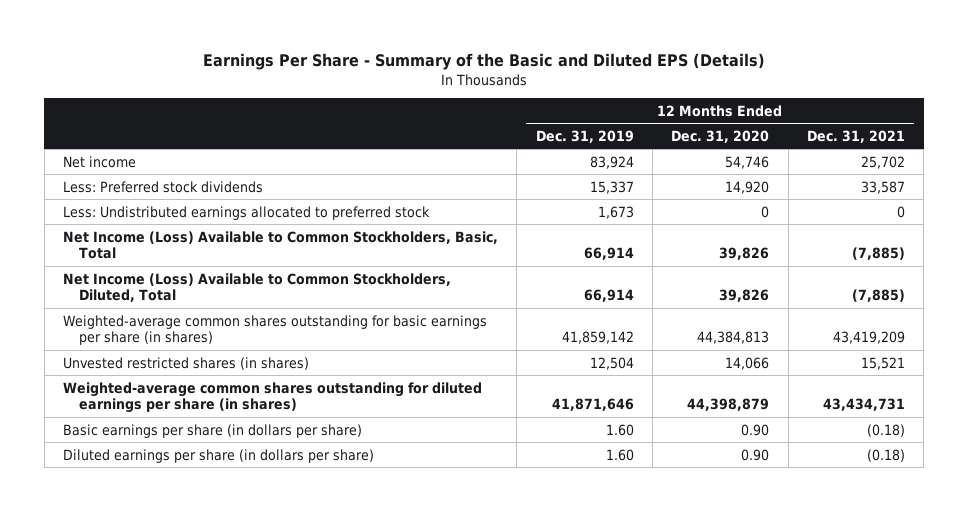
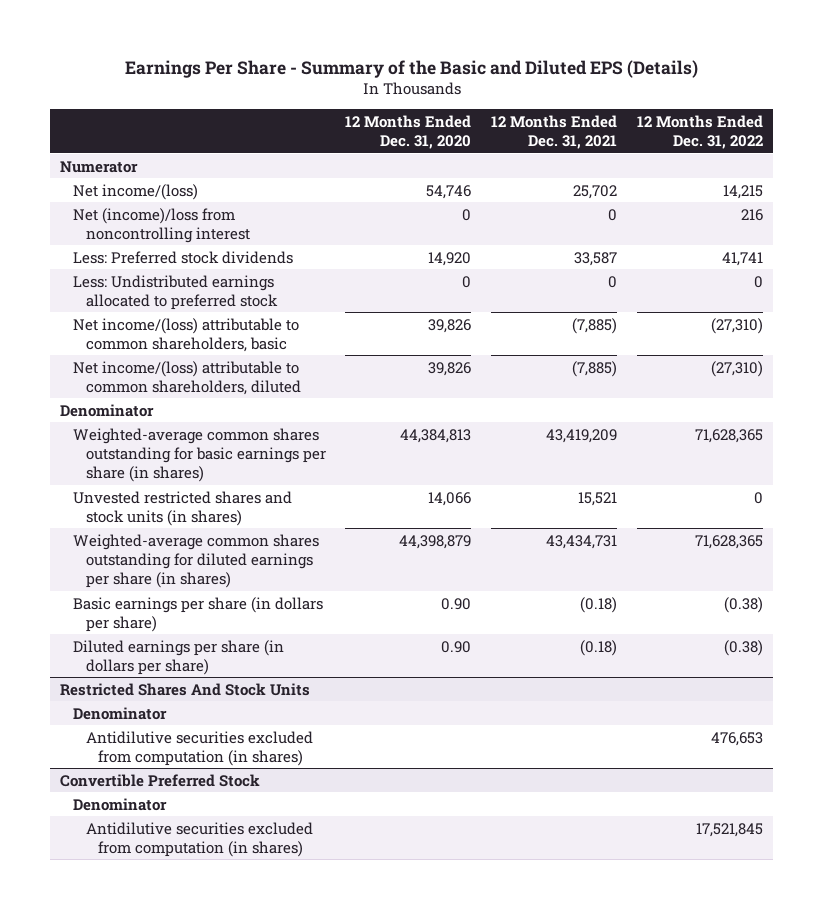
[535,129,634,143] Dec. 31, 2019 -> none
none -> [637,114,764,149] 12 Months Ended Dec. 31, 2022
none -> [60,160,139,173] Numerator
[63,155,137,168] Net income -> [72,183,198,200] Net income/(loss)
none -> [72,207,250,243] Net (income)/loss from noncontrolling interest
[63,230,499,260] Net Income (Loss) Available to Common Stockholders, Basic, Total -> [72,317,299,352] Net income/(loss) attributable to common shareholders, basic
[63,272,452,303] Net Income (Loss) Available to Common Stockholders, Diluted, Total -> [72,360,301,395] Net income/(loss) attributable to common shareholders, diluted
none -> [60,403,155,417] Denominator
[63,356,310,370] Unvested restricted shares (in shares) -> [72,490,292,526] Unvested restricted shares and stock units (in shares)
none -> [60,682,311,696] Restricted Shares And Stock Units
none -> [72,706,167,720] Denominator
none -> [85,730,313,766] Antidilutive securities excluded from computation (in shares)
none -> [60,773,261,787] Convertible Preferred Stock
none -> [72,797,167,811] Denominator
none -> [85,821,313,857] Antidilutive securities excluded from computation (in shares)

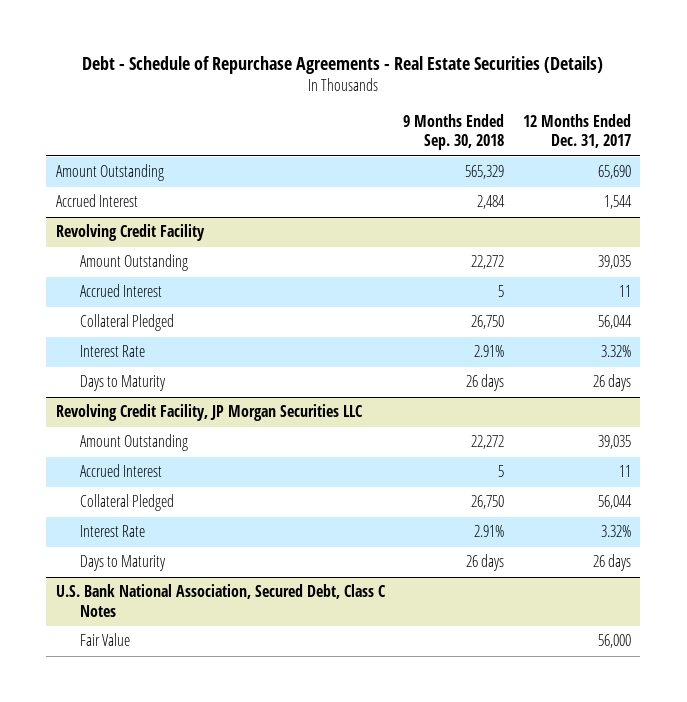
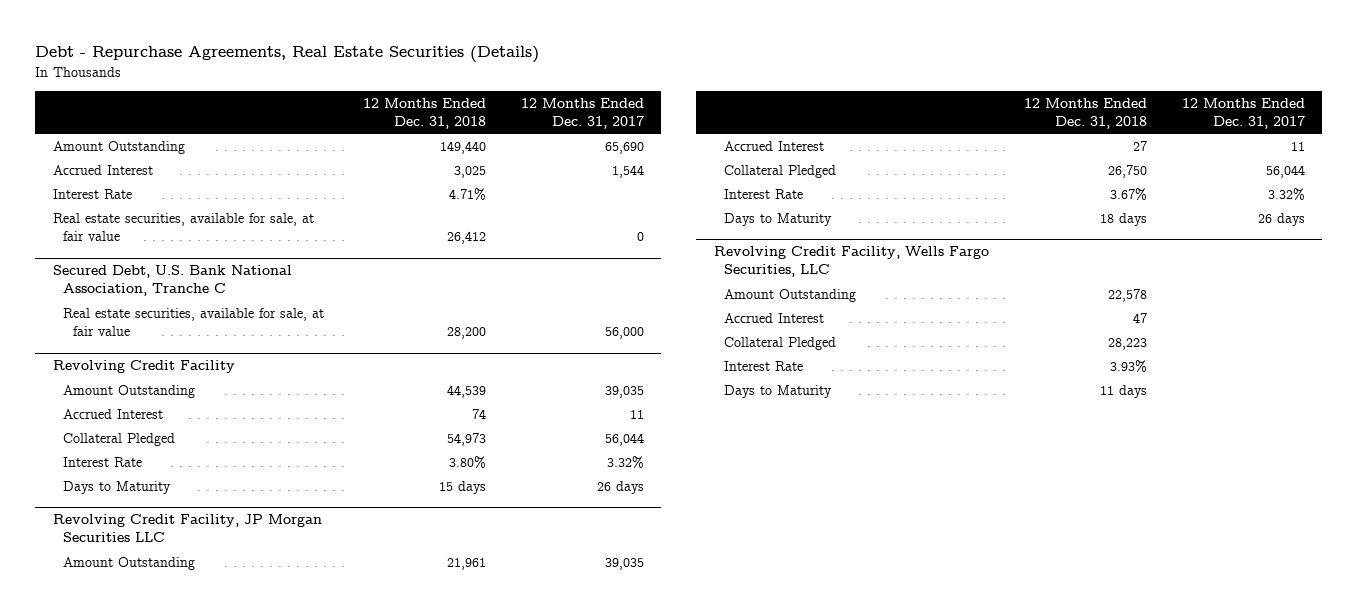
[82,56,604,75] Debt - Schedule of Repurchase Agreements - Real Estate Securities (Details) -> [35,46,540,64] Debt - Repurchase Agreements, Real Estate Securities (Details)
[403,113,505,151] 9 Months Ended Sep. 30, 2018 -> none
none -> [362,97,486,129] 12 Months Ended Dec. 31, 2018
none -> [52,189,132,200] Interest Rate
none -> [52,213,314,242] Real estate securities, available for sale, at fair value
none -> [52,265,292,297] Secured Debt, U.S. Bank National Association, Tranche C
none -> [63,308,325,337] Real estate securities, available for sale, at fair value
[55,584,386,617] U.S. Bank National Association, Secured Debt, Class C Notes -> none
[79,633,130,647] Fair Value -> none
none -> [713,246,989,278] Revolving Credit Facility, Wells Fargo Securities, LLC
none -> [724,289,857,303] Amount Outstanding
none -> [724,313,825,324] Accrued Interest
none -> [724,337,837,351] Collateral Pledged
none -> [724,361,804,372] Interest Rate
none -> [724,385,833,399] Days to Maturity

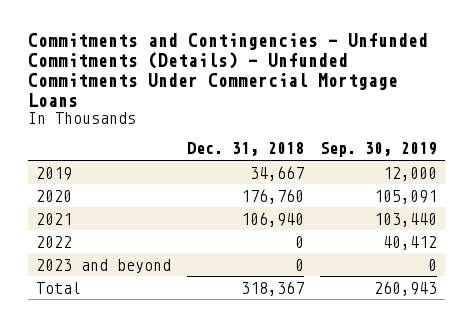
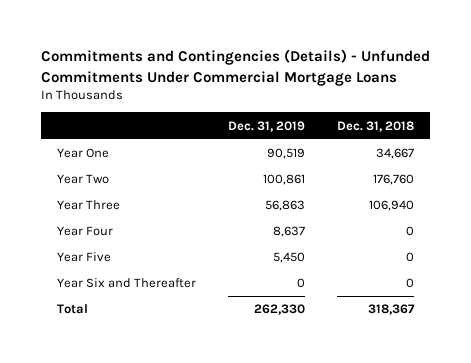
[27,33,428,107] Commitments and Contingencies - Unfunded Commitments (Details) - Unfunded Commitments Under Commercial Mortgage Loans -> [40,49,430,86] Commitments and Contingencies (Details) - Unfunded Commitments Under Commercial Mortgage Loans
[320,142,438,158] Sep. 30, 2019 -> none
none -> [227,120,305,132] Dec. 31, 2019
[35,166,72,180] 2019 -> [56,148,109,159] Year One
[35,189,72,202] 2020 -> [56,174,109,185] Year Two
[35,212,72,225] 2021 -> [56,200,120,211] Year Three
[35,235,72,248] 2022 -> [56,226,113,237] Year Four
[35,258,171,273] 2023 and beyond -> [56,252,111,263] Year Five
none -> [56,278,196,289] Year Six and Thereafter

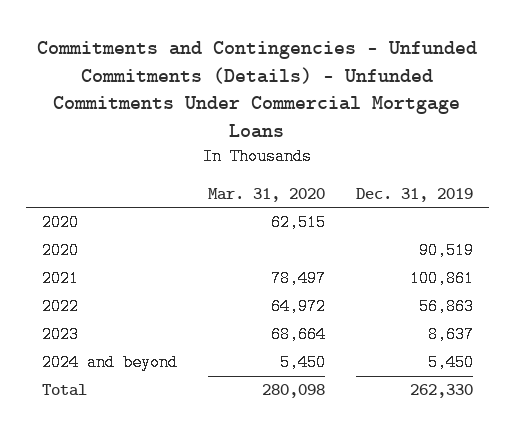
[40,49,430,86] Commitments and Contingencies (Details) - Unfunded Commitments Under Commercial Mortgage Loans -> [37,40,478,139] Commitments and Contingencies - Unfunded Commitments (Details) - Unfunded Commitments Under Commercial Mortgage Loans
[337,120,415,132] Dec. 31, 2018 -> none
none -> [207,187,325,202] Mar. 31, 2020
[56,278,196,289] Year Six and Thereafter -> none
none -> [41,214,79,232] 2020
[56,148,109,159] Year One -> [41,242,79,260] 2020
[56,174,109,185] Year Two -> [41,270,79,288] 2021
[56,200,120,211] Year Three -> [41,298,79,316] 2022
[56,226,113,237] Year Four -> [41,326,79,344] 2023
[56,252,111,263] Year Five -> [41,354,178,372] 2024 and beyond

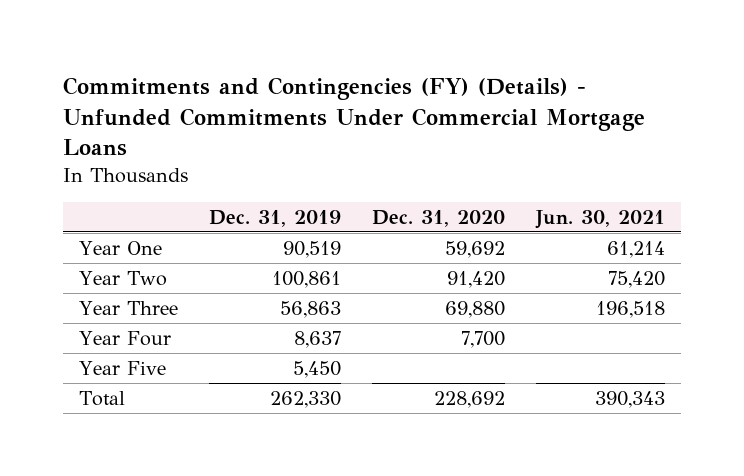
[37,40,478,139] Commitments and Contingencies - Unfunded Commitments (Details) - Unfunded Commitments Under Commercial Mortgage Loans -> [63,77,646,157] Commitments and Contingencies (FY) (Details) - Unfunded Commitments Under Commercial Mortgage Loans
[207,187,325,202] Mar. 31, 2020 -> none
none -> [371,209,505,227] Dec. 31, 2020
none -> [534,209,665,229] Jun. 30, 2021
[41,214,79,232] 2020 -> none
[41,242,79,260] 2020 -> [78,240,162,255] Year One
[41,270,79,288] 2021 -> [78,270,167,286] Year Two
[41,298,79,316] 2022 -> [78,300,178,315] Year Three
[41,326,79,344] 2023 -> [78,330,171,346] Year Four
[41,354,178,372] 2024 and beyond -> [78,360,166,375] Year Five

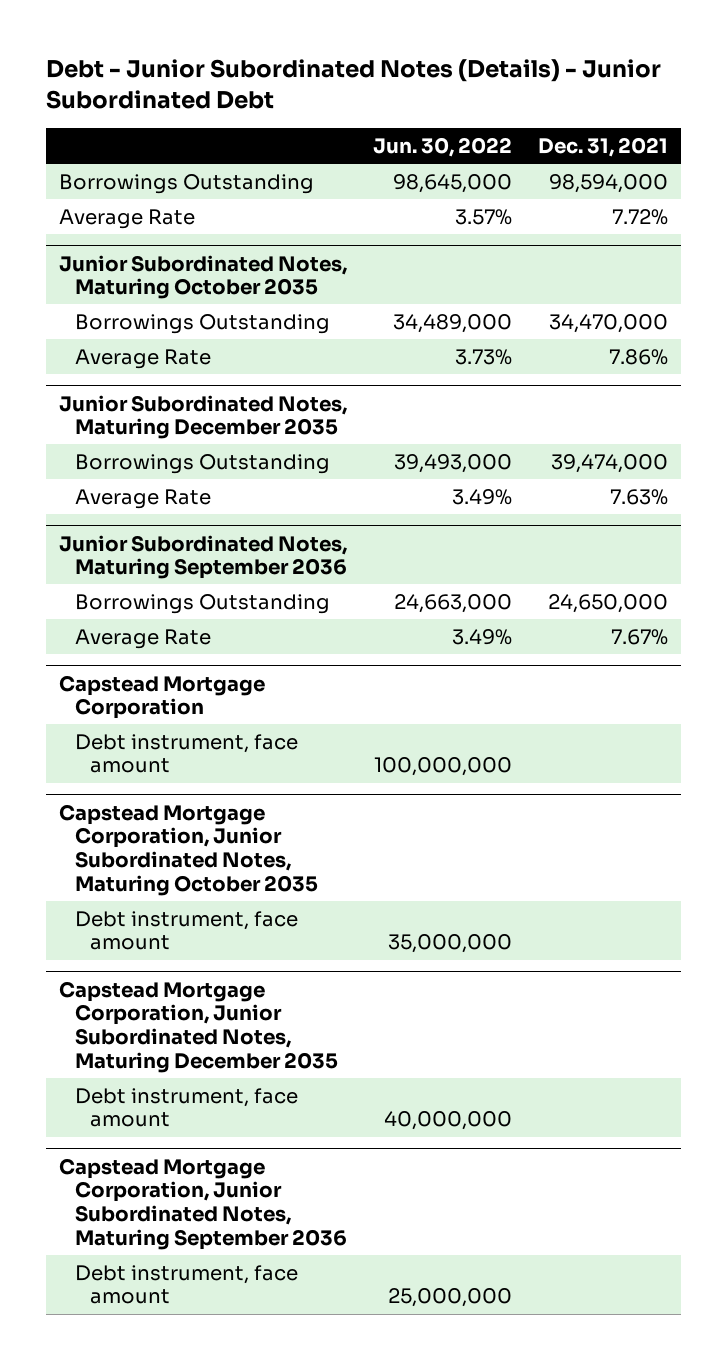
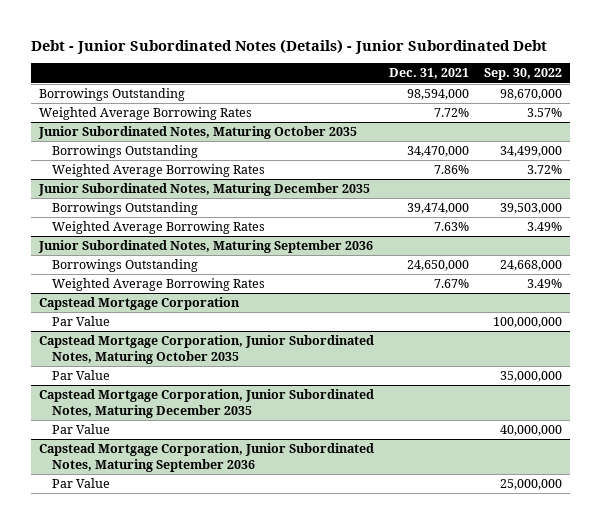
[372,137,512,158] Jun. 30, 2022 -> none
none -> [484,68,563,81] Sep. 30, 2022
[59,208,196,229] Average Rate -> [38,107,252,121] Weighted Average Borrowing Rates
[74,348,211,369] Average Rate -> [52,164,266,178] Weighted Average Borrowing Rates
[74,488,211,509] Average Rate -> [52,221,266,235] Weighted Average Borrowing Rates
[74,628,211,649] Average Rate -> [52,278,266,292] Weighted Average Borrowing Rates
[74,733,298,774] Debt instrument, face amount -> [52,316,111,327] Par Value
[74,910,298,951] Debt instrument, face amount -> [52,370,111,381] Par Value
[74,1087,298,1128] Debt instrument, face amount -> [52,424,111,435] Par Value
[74,1264,298,1305] Debt instrument, face amount -> [52,478,111,489] Par Value

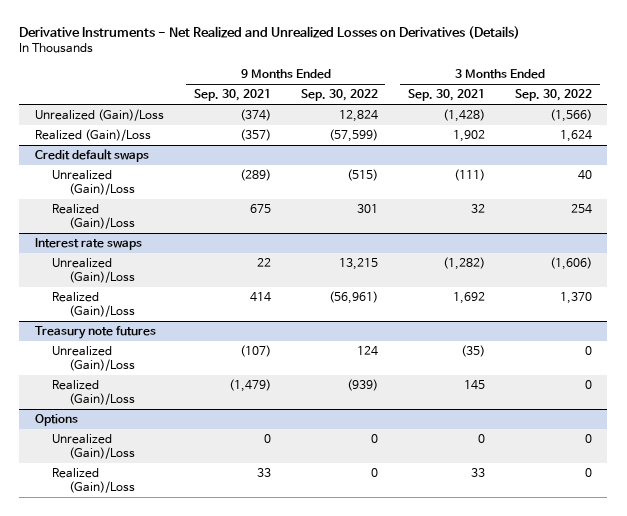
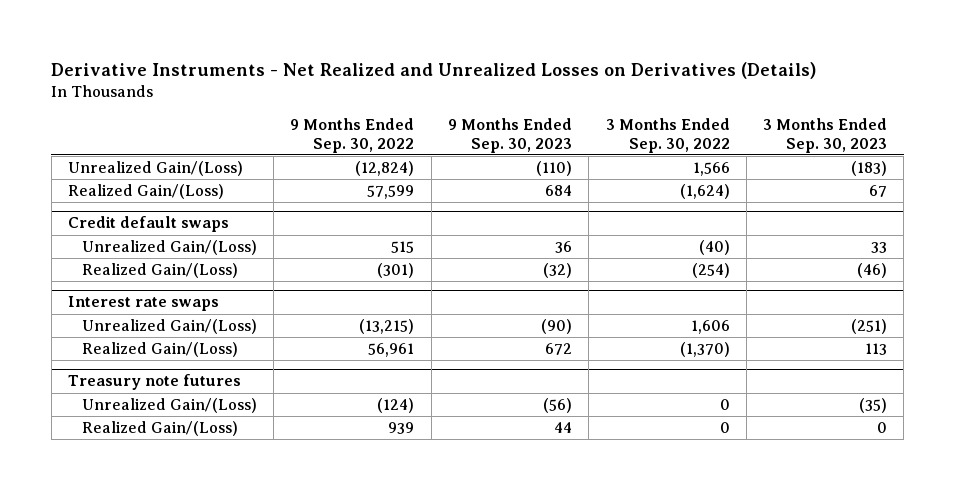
[193,89,271,102] Sep. 30, 2021 -> none
[407,89,485,102] Sep. 30, 2021 -> none
none -> [448,117,573,153] 9 Months Ended Sep. 30, 2023
none -> [763,117,888,153] 3 Months Ended Sep. 30, 2023
[34,109,164,122] Unrealized (Gain)/Loss -> [68,161,244,177] Unrealized Gain/(Loss)
[338,110,378,123] 12,824 -> [355,161,415,177] (12,824)
[550,109,593,123] (1,566) -> [692,162,730,177] 1,566
[34,129,151,142] Realized (Gain)/Loss -> [68,184,225,200] Realized Gain/(Loss)
[328,129,378,143] (57,599) -> [367,185,415,200] 57,599
[560,130,593,143] 1,624 -> [679,184,730,200] (1,624)
[51,170,135,195] Unrealized (Gain)/Loss -> [81,240,257,256] Unrealized Gain/(Loss)
[346,169,378,182] (515) -> [391,241,415,254] 515
[578,170,593,181] 40 -> [698,240,730,256] (40)
[51,204,135,229] Realized (Gain)/Loss -> [81,263,238,279] Realized Gain/(Loss)
[356,204,378,214] 301 -> [377,263,415,279] (301)
[571,204,593,215] 254 -> [691,263,730,279] (254)
[51,258,135,283] Unrealized (Gain)/Loss -> [81,319,257,335] Unrealized Gain/(Loss)
[338,258,378,271] 13,215 -> [359,319,415,335] (13,215)
[550,257,593,271] (1,606) -> [690,320,730,335] 1,606
[51,292,135,317] Realized (Gain)/Loss -> [81,342,238,358] Realized Gain/(Loss)
[328,291,378,305] (56,961) -> [368,343,415,358] 56,961
[560,292,593,305] 1,370 -> [679,342,730,358] (1,370)
[34,414,78,427] Options -> none
[51,434,135,459] Unrealized (Gain)/Loss -> none
[51,468,135,493] Realized (Gain)/Loss -> none
[51,346,135,371] Unrealized (Gain)/Loss -> [81,398,257,414] Unrealized Gain/(Loss)
[356,346,378,357] 124 -> [377,398,415,414] (124)
[51,380,135,405] Realized (Gain)/Loss -> [81,421,238,437] Realized Gain/(Loss)
[346,379,378,392] (939) -> [388,422,415,435] 939

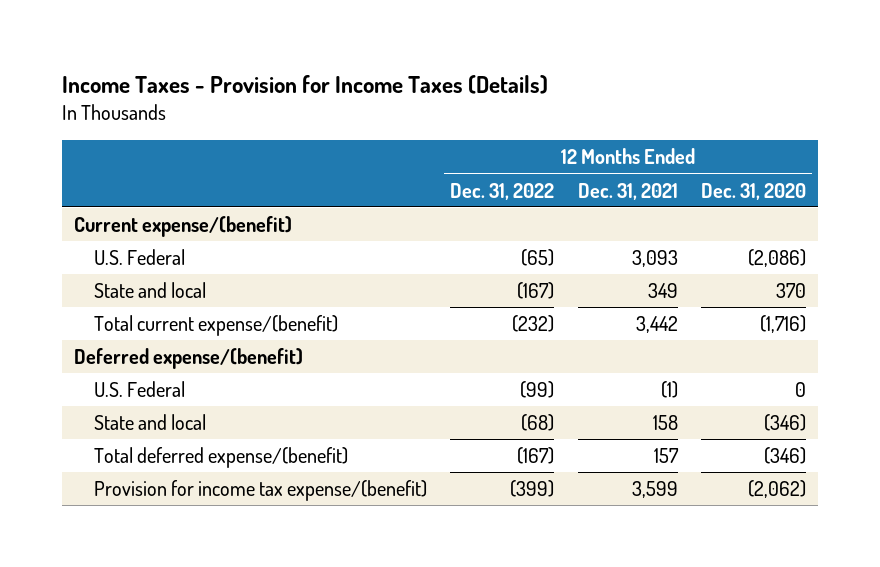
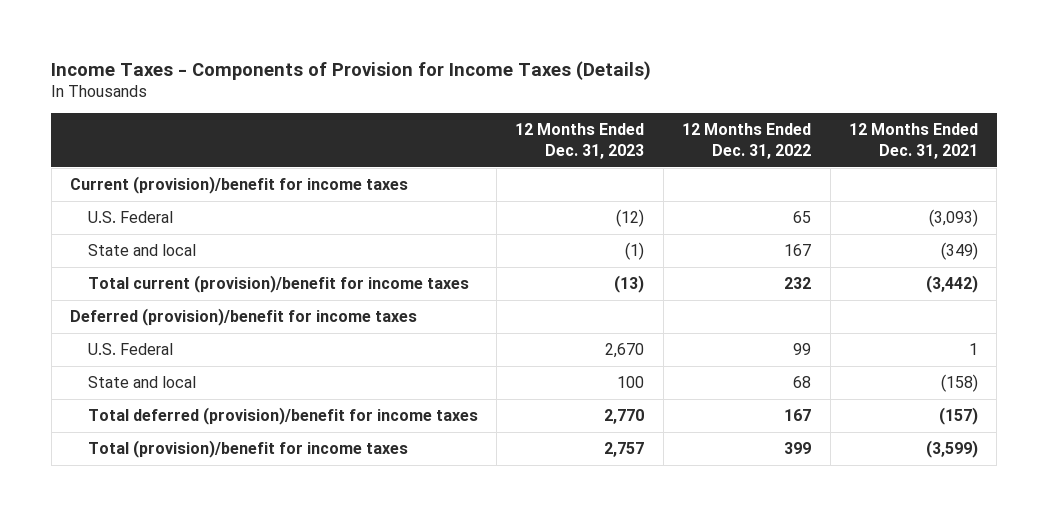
[61,75,548,95] Income Taxes - Provision for Income Taxes (Details) -> [51,60,652,80] Income Taxes - Components of Provision for Income Taxes (Details)
[701,182,807,200] Dec. 31, 2020 -> none
none -> [515,123,645,159] 12 Months Ended Dec. 31, 2023
[73,215,292,237] Current expense/(benefit) -> [69,176,408,195] Current (provision)/benefit for income taxes
[521,248,555,266] (65) -> [793,211,812,224] 65
[631,249,678,267] 3,093 -> [929,209,979,228] (3,093)
[517,281,555,299] (167) -> [784,244,812,257] 167
[647,282,678,298] 349 -> [941,242,979,261] (349)
[93,314,338,336] Total current expense/(benefit) -> [87,275,469,294] Total current (provision)/benefit for income taxes
[512,314,555,332] (232) -> [784,277,812,290] 232
[635,315,678,333] 3,442 -> [926,275,979,294] (3,442)
[73,347,303,369] Deferred expense/(benefit) -> [69,308,417,327] Deferred (provision)/benefit for income taxes
[520,380,555,398] (99) -> [793,343,812,356] 99
[660,380,678,398] (1) -> [969,343,979,356] 1
[521,413,555,431] (68) -> [793,376,812,389] 68
[652,414,678,430] 158 -> [941,374,979,393] (158)
[93,446,348,468] Total deferred expense/(benefit) -> [87,407,478,426] Total deferred (provision)/benefit for income taxes
[517,446,555,464] (167) -> [784,409,812,422] 167
[653,447,679,463] 157 -> [939,407,979,426] (157)
[93,479,427,501] Provision for income tax expense/(benefit) -> [87,440,408,459] Total (provision)/benefit for income taxes
[510,479,555,497] (399) -> [784,442,812,455] 399
[631,480,678,498] 3,599 -> [926,440,979,459] (3,599)

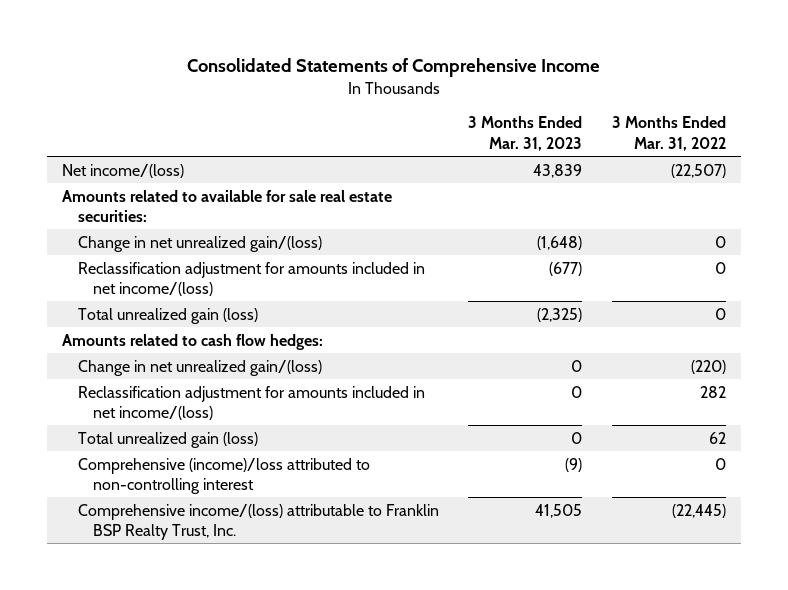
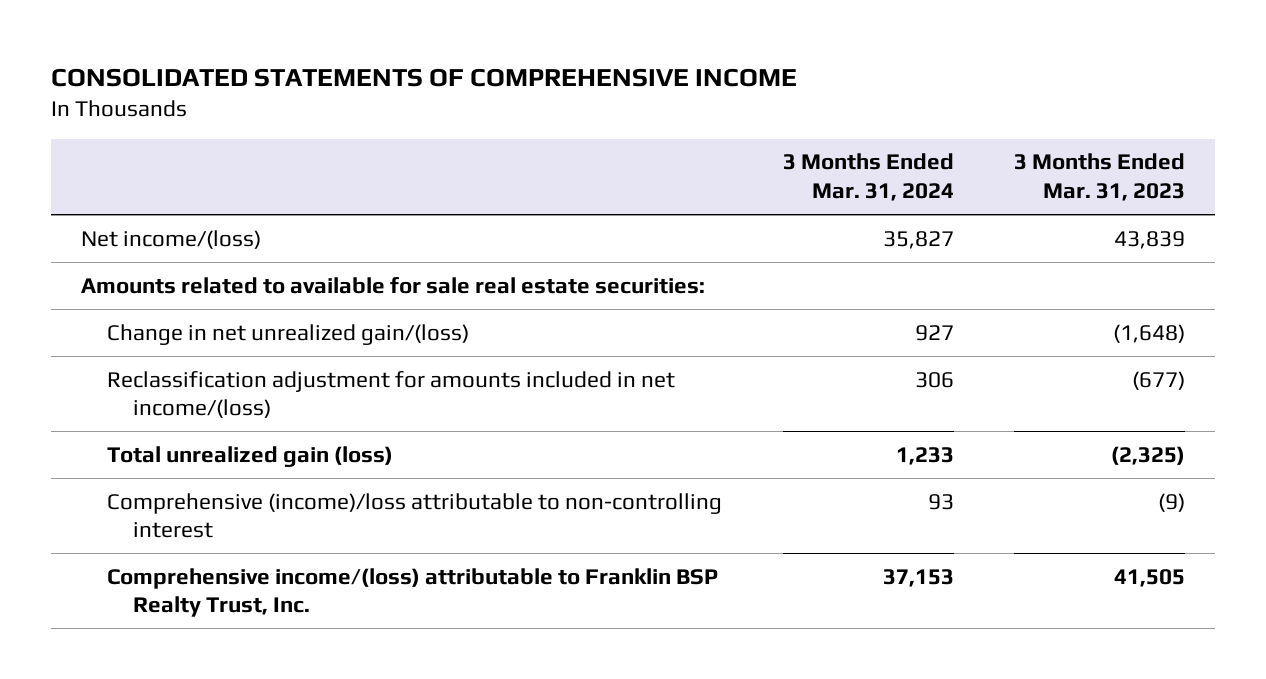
[186,58,600,78] Consolidated Statements of Comprehensive Income -> [50,67,797,87] CONSOLIDATED STATEMENTS OF COMPREHENSIVE INCOME
[611,116,726,151] 3 Months Ended Mar. 31, 2022 -> none
none -> [782,153,954,202] 3 Months Ended Mar. 31, 2024
[62,333,324,350] Amounts related to cash flow hedges: -> none
[77,359,322,376] Change in net unrealized gain/(loss) -> none
[77,385,425,420] Reclassification adjustment for amounts included in net income/(loss) -> none
[77,431,258,448] Total unrealized gain (loss) -> none
[77,457,370,494] Comprehensive (income)/loss attributed to non-controlling interest -> [107,492,723,539] Comprehensive (income)/loss attributable to non-controlling interest

